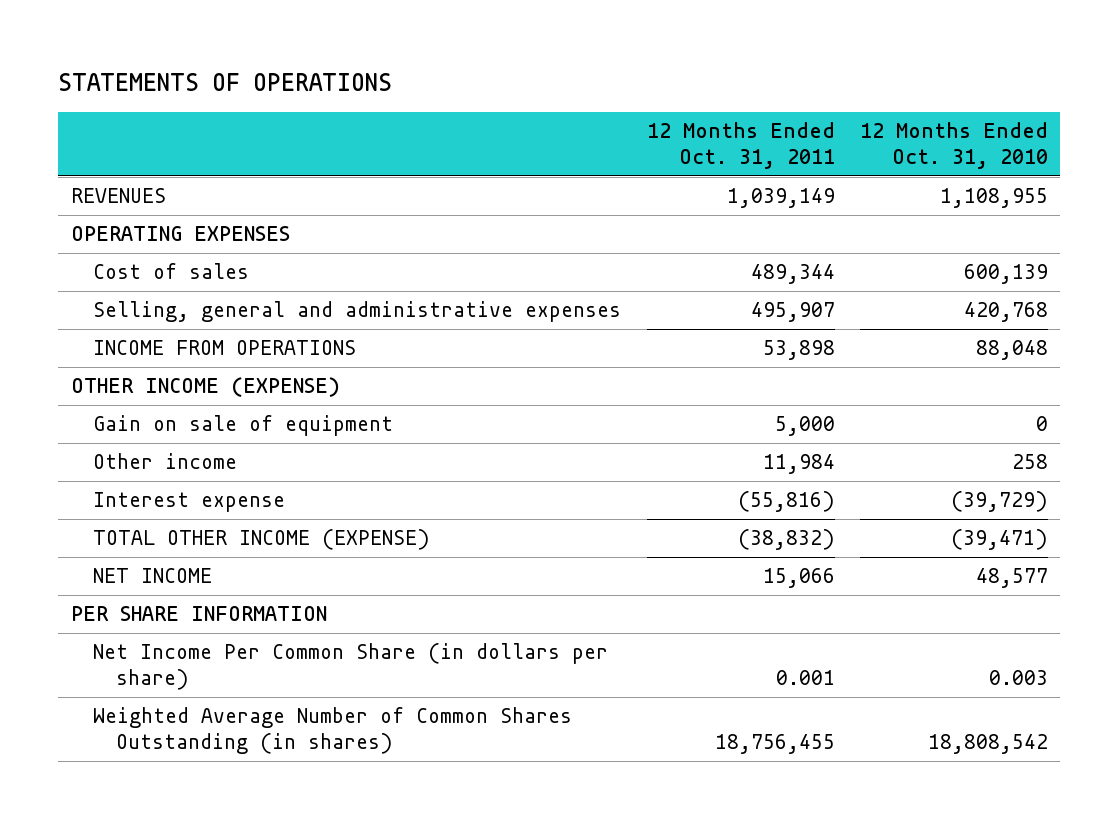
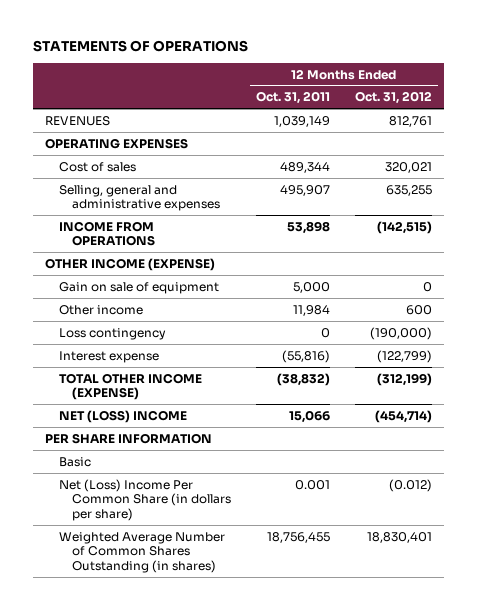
[859,121,1048,170] 12 Months Ended Oct. 31, 2010 -> none
none -> [354,91,432,105] Oct. 31, 2012
none -> [58,327,166,340] Loss contingency
[93,568,213,584] NET INCOME -> [58,409,187,423] NET (LOSS) INCOME
none -> [58,456,91,467] Basic
[93,643,609,691] Net Income Per Common Share (in dollars per share) -> [58,478,232,522] Net (Loss) Income Per Common Share (in dollars per share)

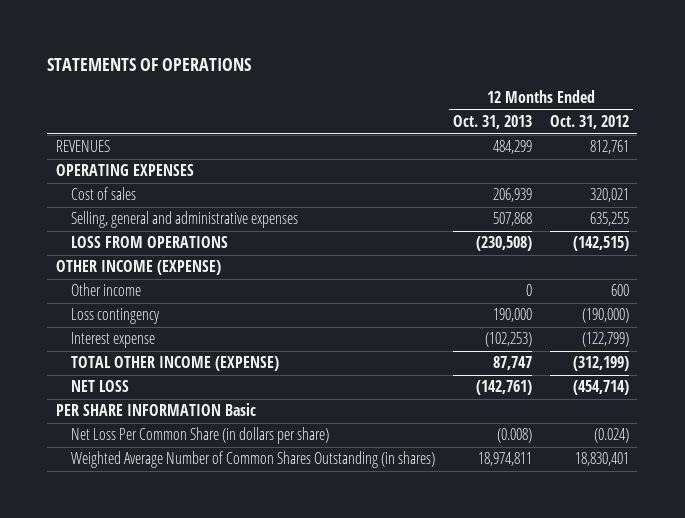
[256,91,331,105] Oct. 31, 2011 -> none
none -> [453,115,533,130] Oct. 31, 2013
[58,220,156,247] INCOME FROM OPERATIONS -> [71,236,229,249] LOSS FROM OPERATIONS
[58,281,219,294] Gain on sale of equipment -> none
[58,456,91,467] Basic -> none
[58,409,187,423] NET (LOSS) INCOME -> [71,380,130,393] NET LOSS
[45,432,213,444] PER SHARE INFORMATION -> [56,403,257,417] PER SHARE INFORMATION Basic
[58,478,232,522] Net (Loss) Income Per Common Share (in dollars per share) -> [71,427,330,445] Net Loss Per Common Share (in dollars per share)
[388,478,432,492] (0.012) -> [593,428,629,444] (0.024)

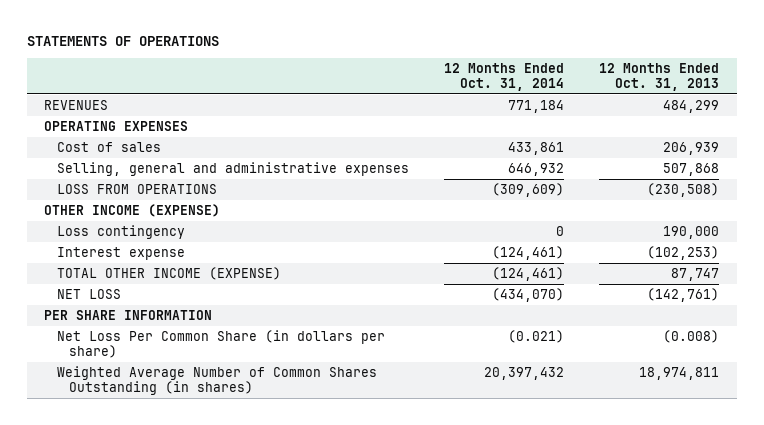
[549,115,629,130] Oct. 31, 2012 -> none
none -> [443,63,564,91] 12 Months Ended Oct. 31, 2014
[71,283,142,297] Other income -> none
[56,403,257,417] PER SHARE INFORMATION Basic -> [44,309,213,320] PER SHARE INFORMATION

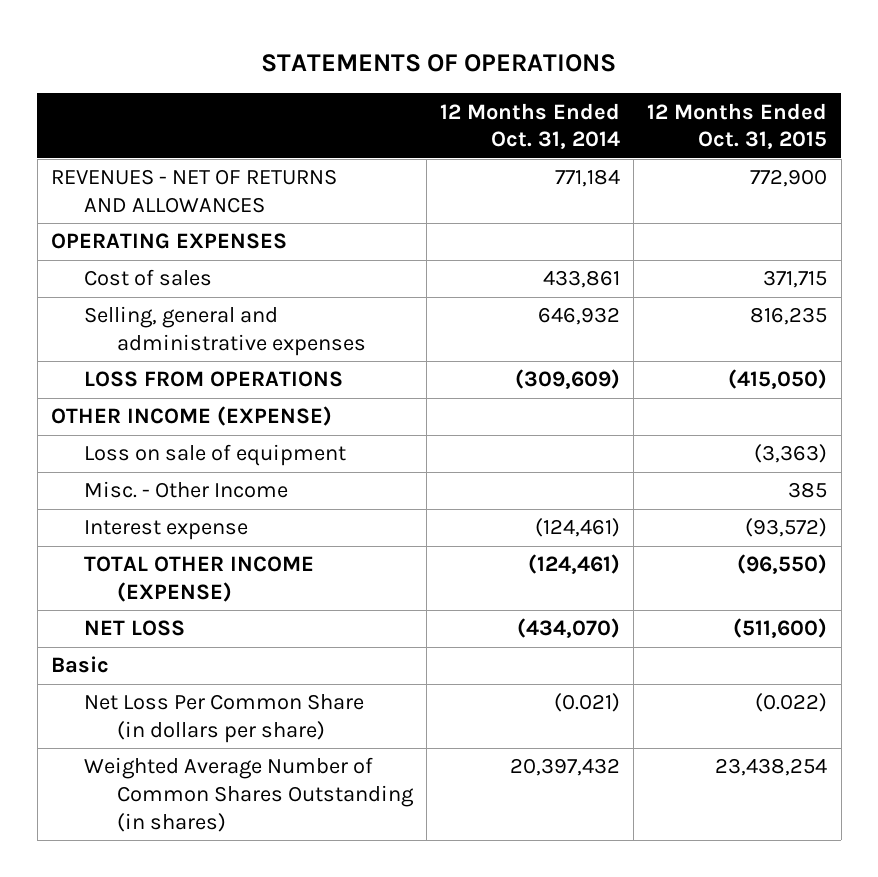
[599,63,720,91] 12 Months Ended Oct. 31, 2013 -> none
none -> [647,102,828,150] 12 Months Ended Oct. 31, 2015
[44,99,109,110] REVENUES -> [50,169,337,213] REVENUES - NET OF RETURNS AND ALLOWANCES
[56,224,185,239] Loss contingency -> none
none -> [83,444,346,467] Loss on sale of equipment
none -> [83,481,288,499] Misc. - Other Income
[44,309,213,320] PER SHARE INFORMATION -> none
none -> [50,656,109,674] Basic

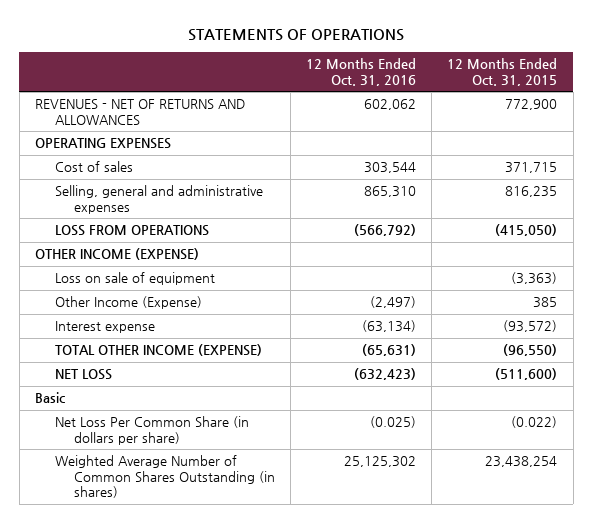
[440,102,621,150] 12 Months Ended Oct. 31, 2014 -> none
none -> [306,58,417,86] 12 Months Ended Oct. 31, 2016
[83,481,288,499] Misc. - Other Income -> [54,296,202,310] Other Income (Expense)

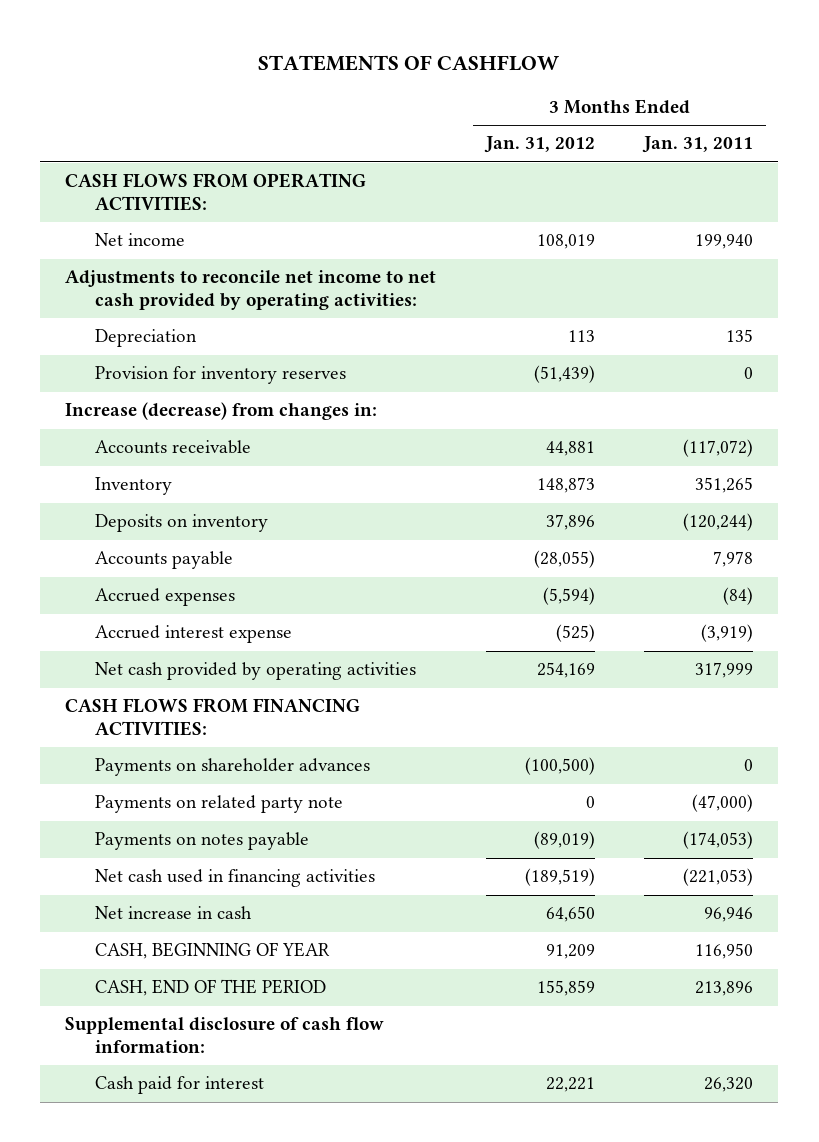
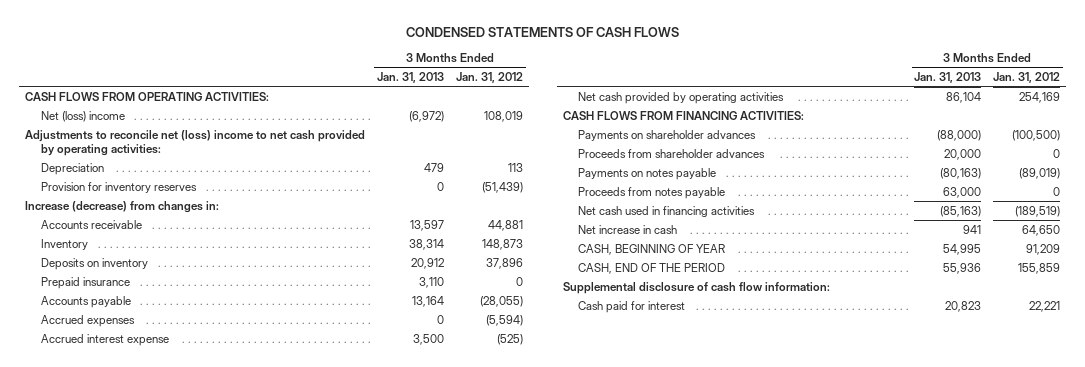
[258,54,561,71] STATEMENTS OF CASHFLOW -> [405,27,679,38] CONDENSED STATEMENTS OF CASH FLOWS
[642,136,754,154] Jan. 31, 2011 -> none
none -> [377,72,445,84] Jan. 31, 2013
[94,233,185,247] Net income -> [40,110,125,122] Net (loss) income
[65,270,437,310] Adjustments to reconcile net income to net cash provided by operating activities: -> [25,129,366,157] Adjustments to reconcile net (loss) income to net cash provided by operating activities:
none -> [40,276,130,289] Prepaid insurance
[94,795,343,814] Payments on related party note -> none
none -> [578,148,766,158] Proceeds from shareholder advances
none -> [578,186,726,199] Proceeds from notes payable

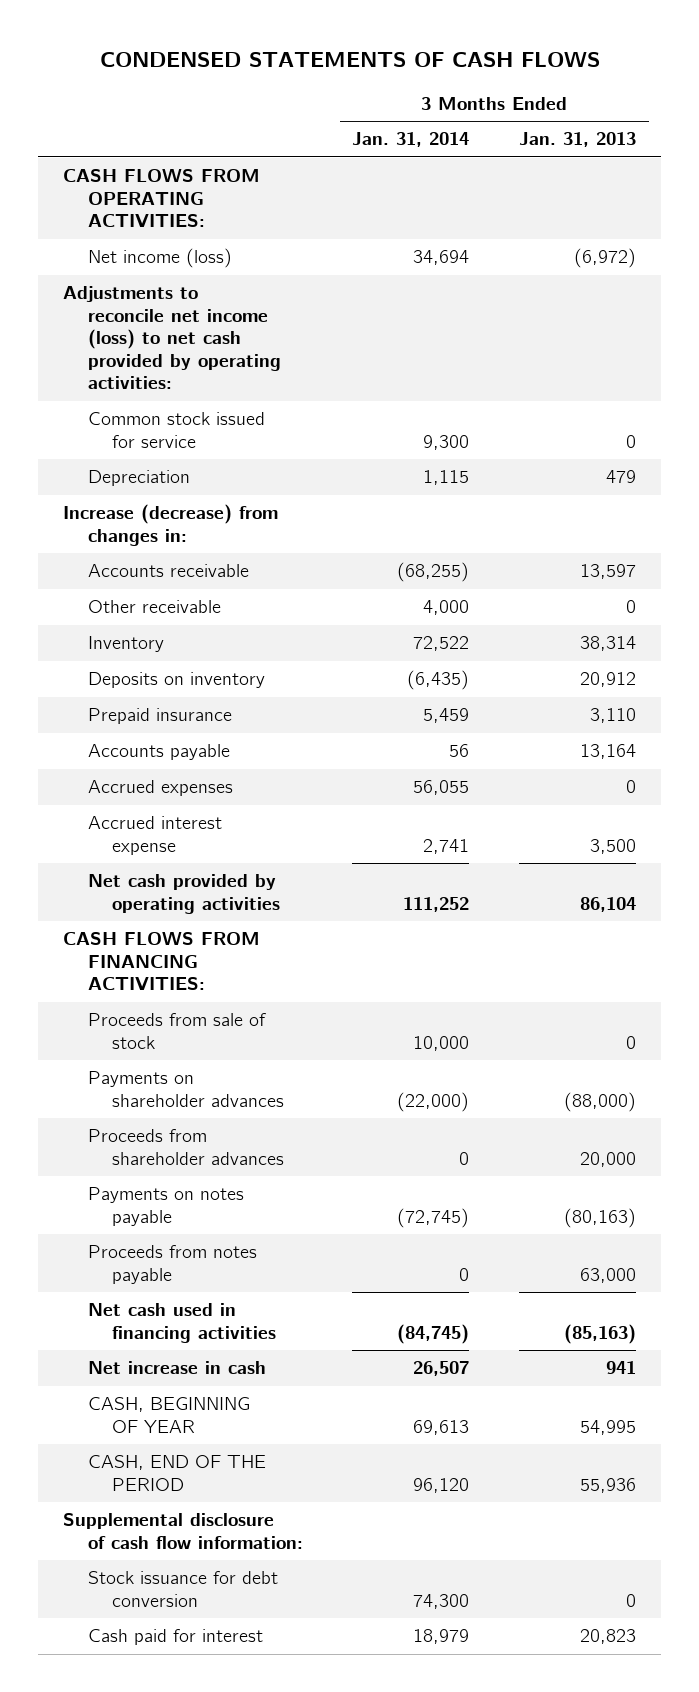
[455,72,523,84] Jan. 31, 2012 -> none
none -> [352,132,470,148] Jan. 31, 2014
[40,110,125,122] Net (loss) income -> [87,248,232,269] Net income (loss)
[25,129,366,157] Adjustments to reconcile net (loss) income to net cash provided by operating activities: -> [63,286,281,390] Adjustments to reconcile net income (loss) to net cash provided by operating activities:
none -> [87,412,265,448] Common stock issued for service
[40,181,197,193] Provision for inventory reserves -> none
none -> [87,600,221,614] Other receivable
none -> [87,1013,266,1049] Proceeds from sale of stock
none -> [87,1571,278,1607] Stock issuance for debt conversion

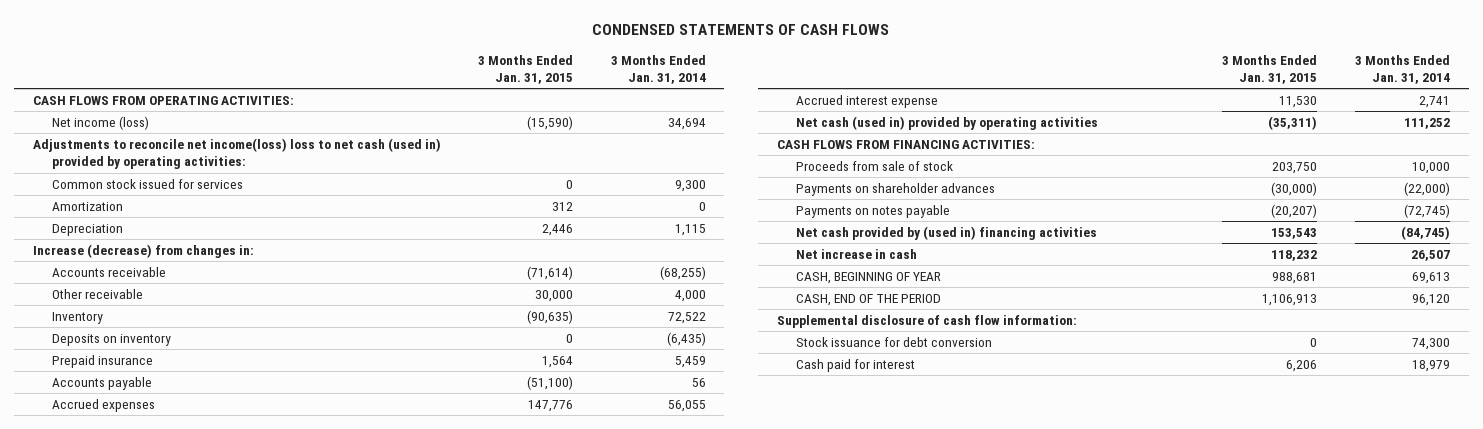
[519,132,637,148] Jan. 31, 2013 -> none
none -> [478,54,574,84] 3 Months Ended Jan. 31, 2015
[63,286,281,390] Adjustments to reconcile net income (loss) to net cash provided by operating activities: -> [32,137,441,170] Adjustments to reconcile net income(loss) loss to net cash (used in) provided by operating activities:
[87,412,265,448] Common stock issued for service -> [52,178,244,189] Common stock issued for services
none -> [52,201,124,211] Amortization
[87,874,280,914] Net cash provided by operating activities -> [796,115,1099,130] Net cash (used in) provided by operating activities
[87,1129,284,1165] Proceeds from shareholder advances -> none
[87,1245,257,1284] Proceeds from notes payable -> none
[87,1303,276,1343] Net cash used in financing activities -> [796,225,1098,240] Net cash provided by (used in) financing activities

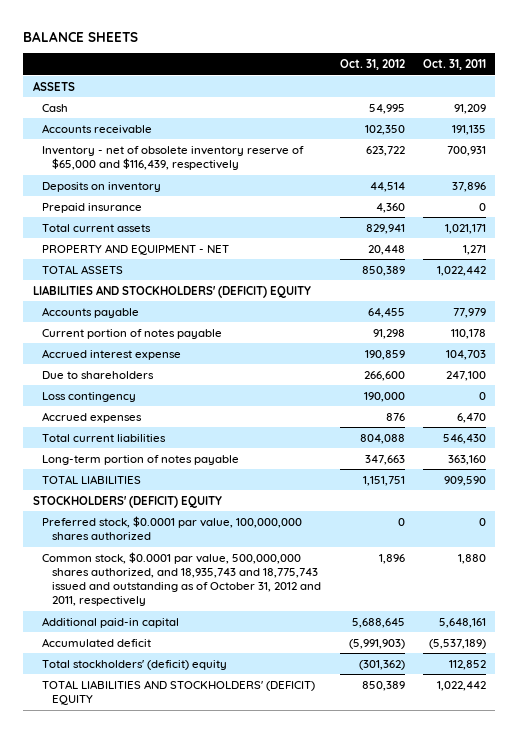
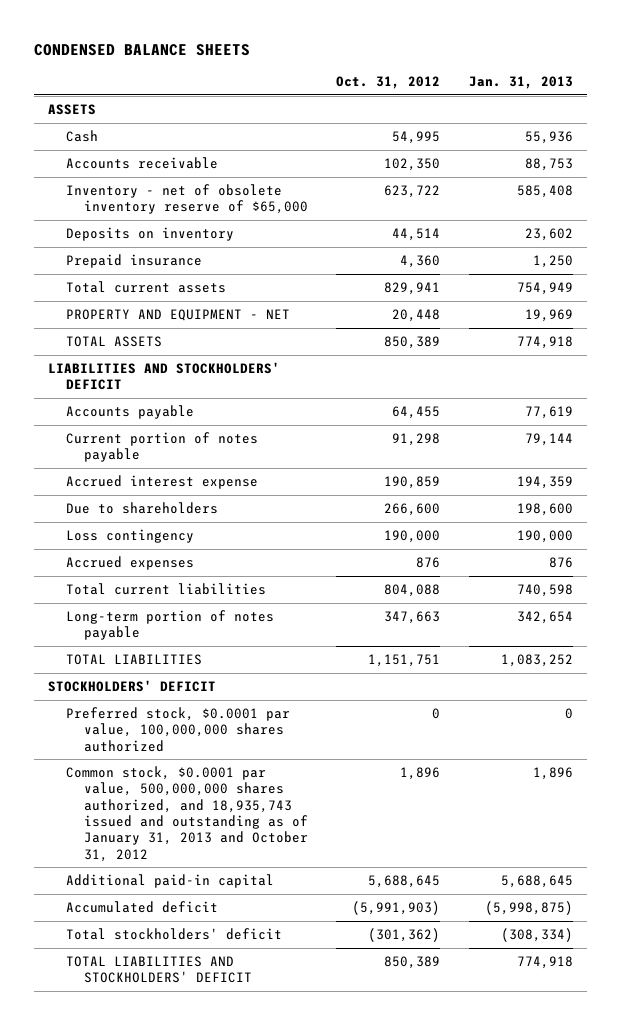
[23,30,139,42] BALANCE SHEETS -> [33,43,250,56] CONDENSED BALANCE SHEETS
[422,59,486,71] Oct. 31, 2011 -> none
none -> [468,76,573,90] Jan. 31, 2013
[42,145,305,171] Inventory - net of obsolete inventory reserve of $65,000 and $116,439, respectively -> [65,184,308,215] Inventory - net of obsolete inventory reserve of $65,000
[32,284,311,298] LIABILITIES AND STOCKHOLDERS' (DEFICIT) EQUITY -> [47,362,280,391] LIABILITIES AND STOCKHOLDERS' DEFICIT
[32,495,222,508] STOCKHOLDERS' (DEFICIT) EQUITY -> [47,680,216,693] STOCKHOLDERS' DEFICIT
[42,551,322,607] Common stock, $0.0001 par value, 500,000,000 shares authorized, and 18,935,743 and 18,775,743 issued and outstanding as of October 31, 2012 and 2011, respectively -> [65,766,308,862] Common stock, $0.0001 par value, 500,000,000 shares authorized, and 18,935,743 issued and outstanding as of January 31, 2013 and October 31, 2012
[42,659,228,670] Total stockholders' (deficit) equity -> [65,928,282,941] Total stockholders' deficit
[42,679,316,706] TOTAL LIABILITIES AND STOCKHOLDERS' (DEFICIT) EQUITY -> [65,956,252,984] TOTAL LIABILITIES AND STOCKHOLDERS' DEFICIT

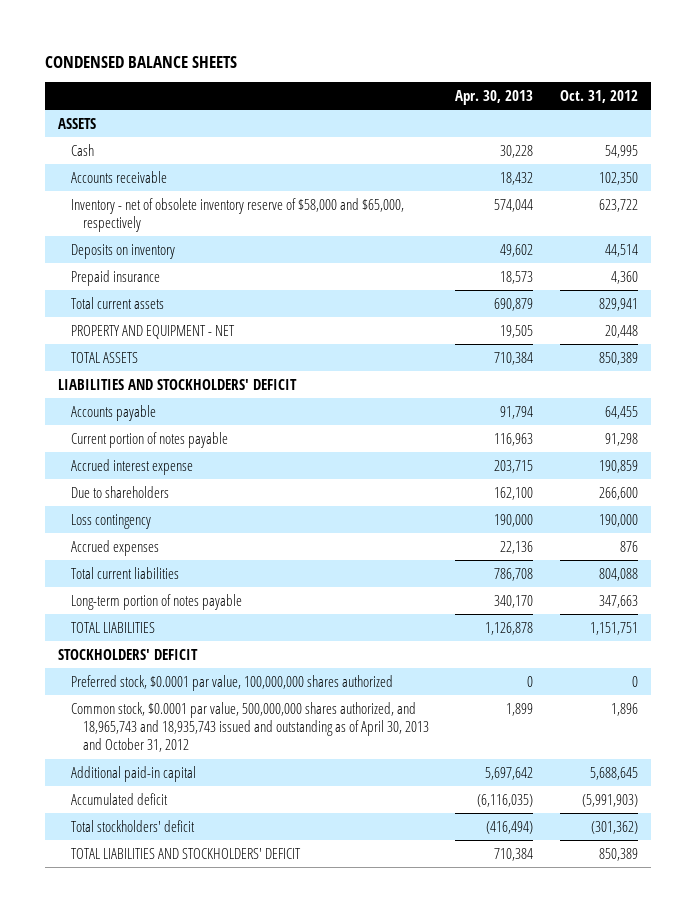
[468,76,573,90] Jan. 31, 2013 -> none
none -> [455,89,534,105] Apr. 30, 2013
[65,184,308,215] Inventory - net of obsolete inventory reserve of $65,000 -> [70,197,404,232] Inventory - net of obsolete inventory reserve of $58,000 and $65,000, respectively
[65,766,308,862] Common stock, $0.0001 par value, 500,000,000 shares authorized, and 18,935,743 issued and outstanding as of January 31, 2013 and October 31, 2012 -> [70,701,430,753] Common stock, $0.0001 par value, 500,000,000 shares authorized, and 18,965,743 and 18,935,743 issued and outstanding as of April 30, 2013 and October 31, 2012

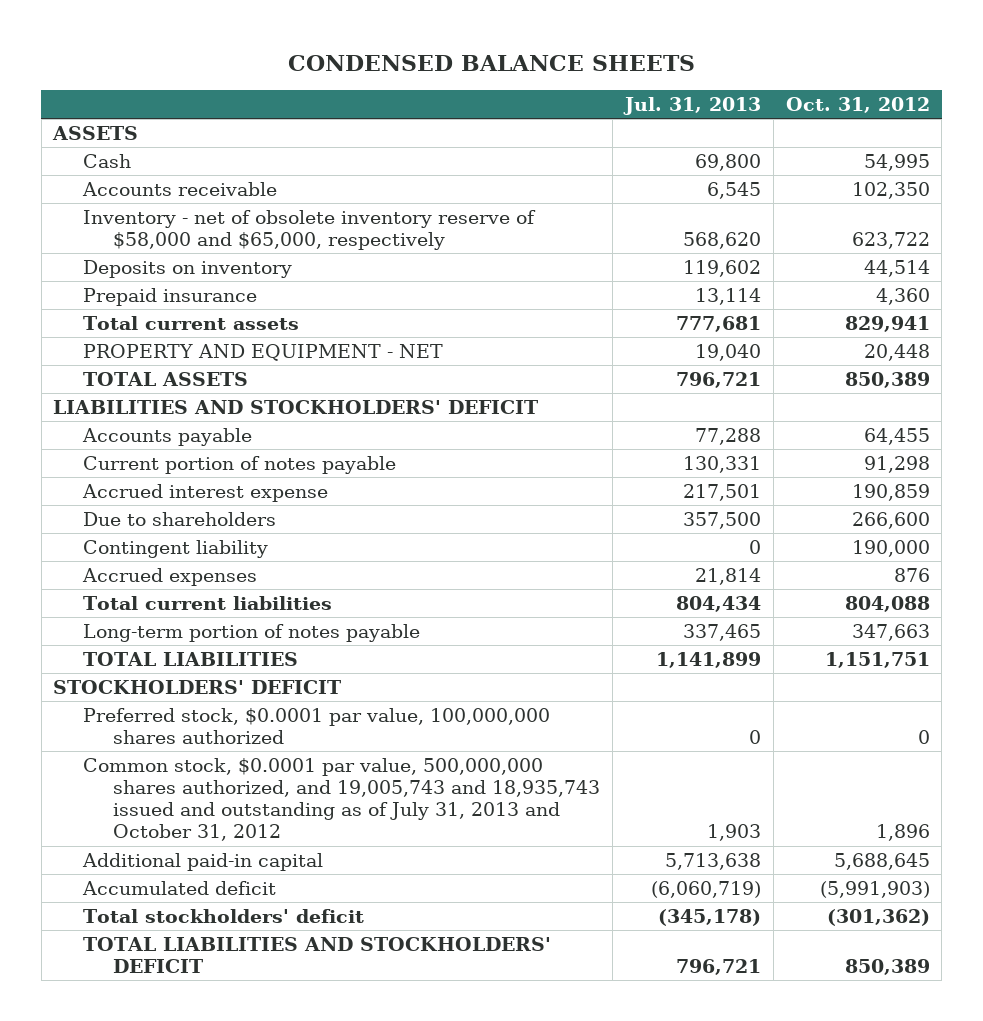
[455,89,534,105] Apr. 30, 2013 -> none
none -> [622,96,761,115] Jul. 31, 2013
[70,513,151,529] Loss contingency -> [83,540,269,559] Contingent liability
[70,701,430,753] Common stock, $0.0001 par value, 500,000,000 shares authorized, and 18,965,743 and 18,935,743 issued and outstanding as of April 30, 2013 and October 31, 2012 -> [83,758,601,842] Common stock, $0.0001 par value, 500,000,000 shares authorized, and 19,005,743 and 18,935,743 issued and outstanding as of July 31, 2013 and October 31, 2012

